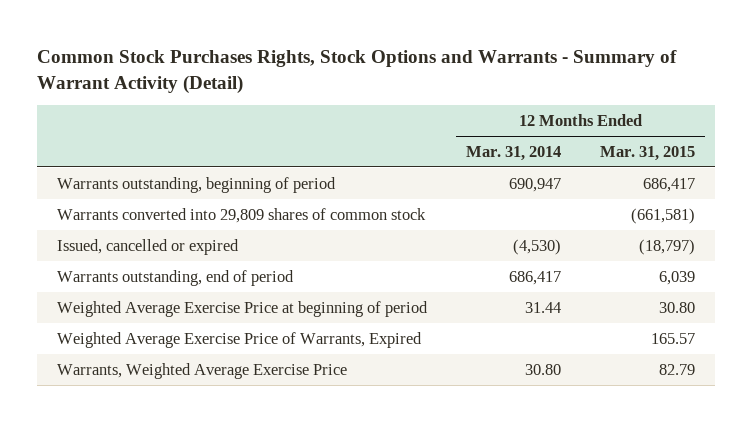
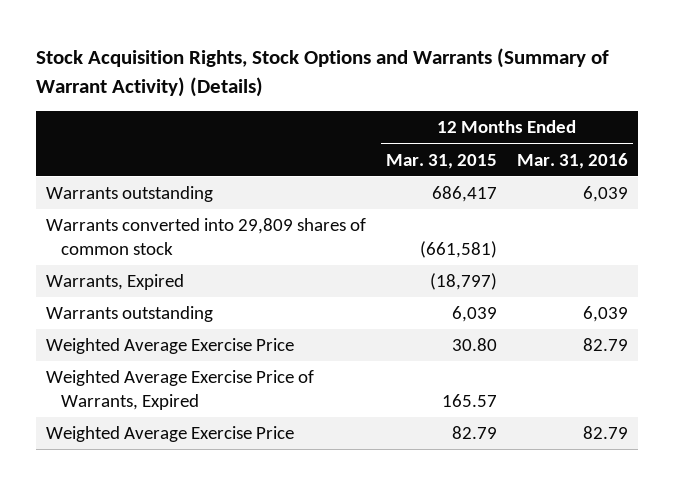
[37,49,678,94] Common Stock Purchases Rights, Stock Options and Warrants - Summary of Warrant Activity (Detail) -> [35,48,609,97] Stock Acquisition Rights, Stock Options and Warrants (Summary of Warrant Activity) (Details)
[465,145,561,161] Mar. 31, 2014 -> none
none -> [517,152,629,169] Mar. 31, 2016
[56,176,336,193] Warrants outstanding, beginning of period -> [45,186,213,203] Warrants outstanding
[56,238,239,255] Issued, cancelled or expired -> [45,274,184,291] Warrants, Expired
[56,269,294,286] Warrants outstanding, end of period -> [45,306,213,323] Warrants outstanding
[56,300,428,317] Weighted Average Exercise Price at beginning of period -> [45,338,294,355] Weighted Average Exercise Price
[56,362,347,379] Warrants, Weighted Average Exercise Price -> [45,426,294,443] Weighted Average Exercise Price

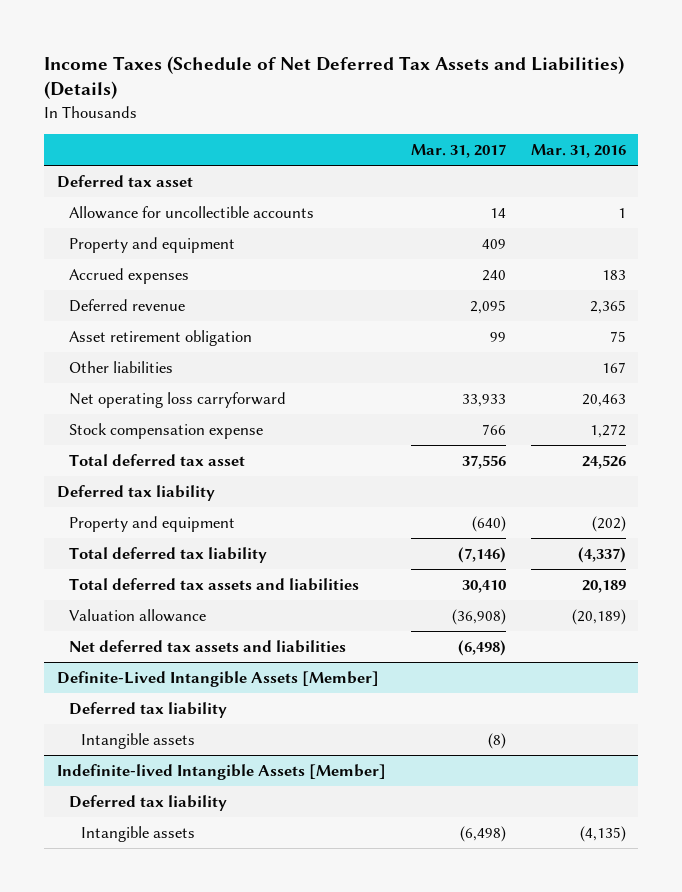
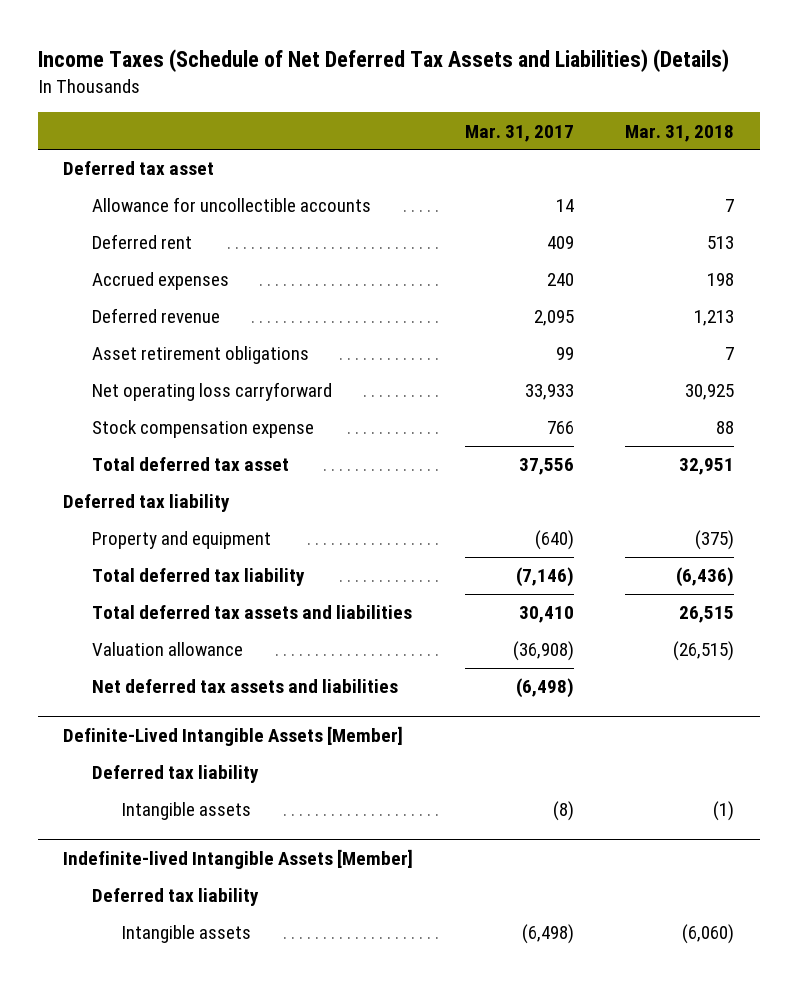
[530,144,626,159] Mar. 31, 2016 -> none
none -> [625,124,735,142] Mar. 31, 2018
[68,236,235,253] Property and equipment -> none
none -> [92,234,193,250] Deferred rent
[68,360,173,373] Other liabilities -> none
[68,329,252,346] Asset retirement obligation -> [92,346,310,365] Asset retirement obligations

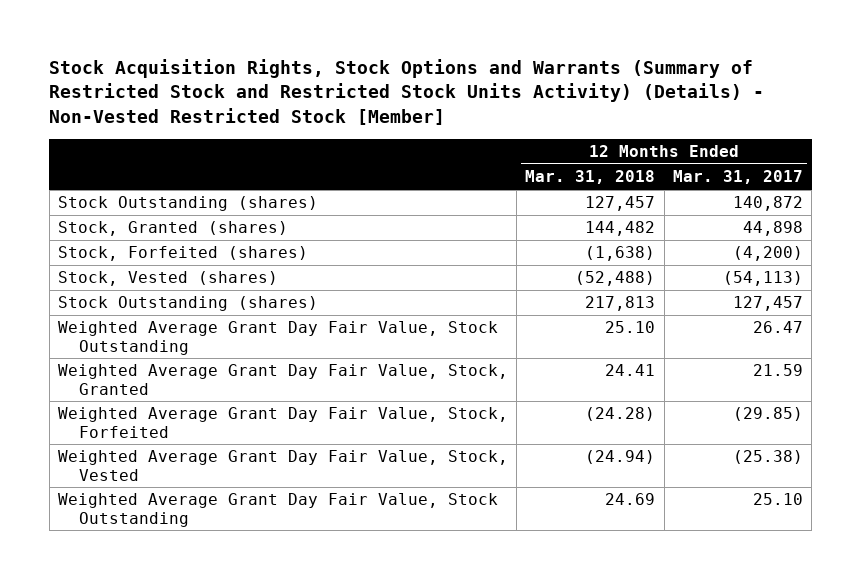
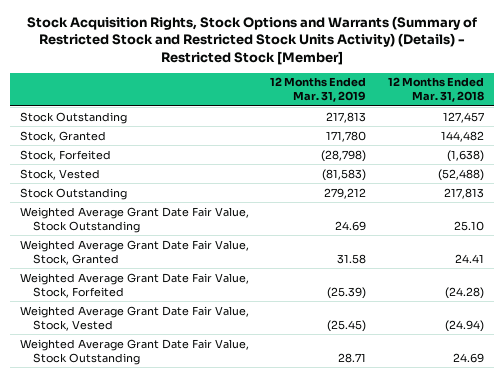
[49,58,765,126] Stock Acquisition Rights, Stock Options and Warrants (Summary of Restricted Stock and Restricted Stock Units Activity) (Details) - Non-Vested Restricted Stock [Member] -> [26,15,477,65] Stock Acquisition Rights, Stock Options and Warrants (Summary of Restricted Stock and Restricted Stock Units Activity) (Details) - Restricted Stock [Member]
[672,170,803,185] Mar. 31, 2017 -> none
none -> [270,77,367,103] 12 Months Ended Mar. 31, 2019
[57,196,318,212] Stock Outstanding (shares) -> [20,111,128,124] Stock Outstanding
[57,221,288,237] Stock, Granted (shares) -> [20,130,107,142] Stock, Granted
[57,246,308,262] Stock, Forfeited (shares) -> [20,149,112,161] Stock, Forfeited
[57,271,278,287] Stock, Vested (shares) -> [20,168,101,180] Stock, Vested
[57,296,318,312] Stock Outstanding (shares) -> [20,187,128,200] Stock Outstanding
[57,321,498,355] Weighted Average Grant Day Fair Value, Stock Outstanding -> [20,206,250,233] Weighted Average Grant Date Fair Value, Stock Outstanding
[57,364,508,395] Weighted Average Grant Day Fair Value, Stock, Granted -> [20,239,250,265] Weighted Average Grant Date Fair Value, Stock, Granted
[57,407,508,438] Weighted Average Grant Day Fair Value, Stock, Forfeited -> [20,272,250,298] Weighted Average Grant Date Fair Value, Stock, Forfeited
[57,450,508,481] Weighted Average Grant Day Fair Value, Stock, Vested -> [20,305,250,331] Weighted Average Grant Date Fair Value, Stock, Vested
[57,493,498,527] Weighted Average Grant Day Fair Value, Stock Outstanding -> [20,338,250,365] Weighted Average Grant Date Fair Value, Stock Outstanding

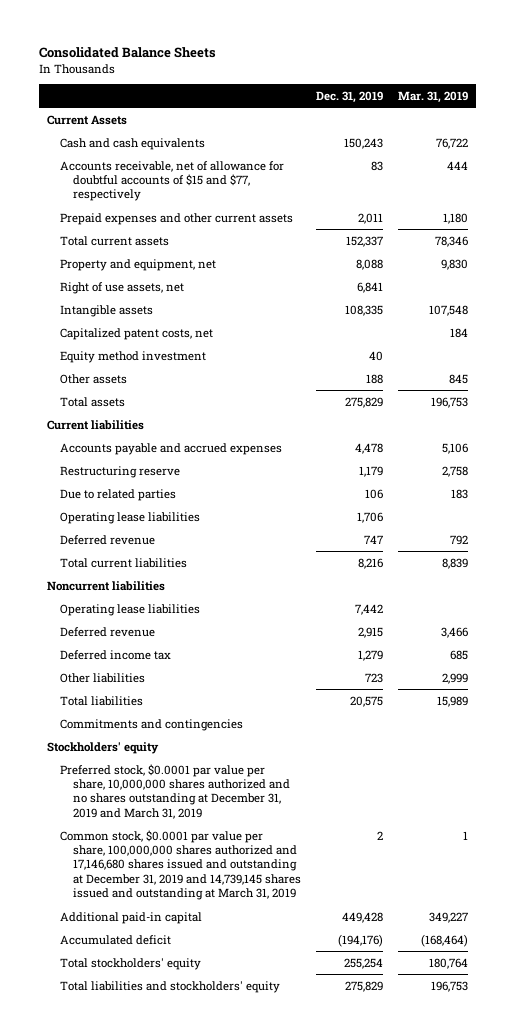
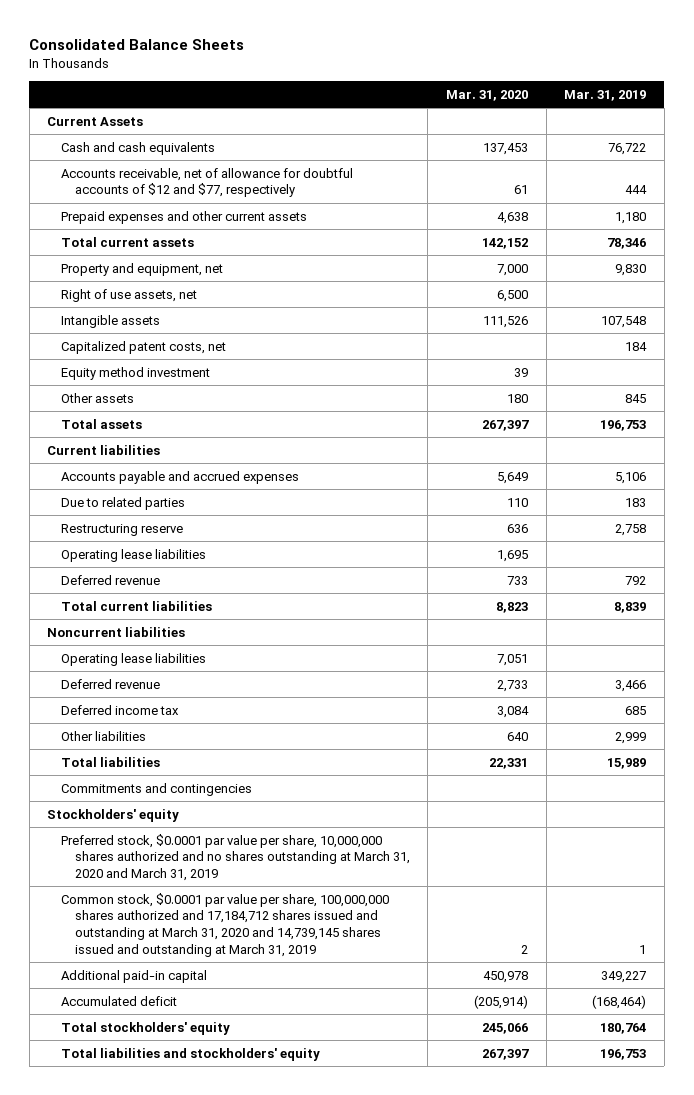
[316,90,384,103] Dec. 31, 2019 -> none
none -> [445,89,528,101] Mar. 31, 2020
[60,160,285,202] Accounts receivable, net of allowance for doubtful accounts of $15 and $77, respectively -> [61,167,354,198] Accounts receivable, net of allowance for doubtful accounts of $12 and $77, respectively
[60,465,181,478] Restructuring reserve -> [61,523,184,536] Restructuring reserve
[60,763,291,819] Preferred stock, $0.0001 par value per share, 10,000,000 shares authorized and no shares outstanding at December 31, 2019 and March 31, 2019 -> [61,833,410,881] Preferred stock, $0.0001 par value per share, 10,000,000 shares authorized and no shares outstanding at March 31, 2020 and March 31, 2019
[60,829,302,901] Common stock, $0.0001 par value per share, 100,000,000 shares authorized and 17,146,680 shares issued and outstanding at December 31, 2019 and 14,739,145 shares issued and outstanding at March 31, 2019 -> [61,892,390,957] Common stock, $0.0001 par value per share, 100,000,000 shares authorized and 17,184,712 shares issued and outstanding at March 31, 2020 and 14,739,145 shares issued and outstanding at March 31, 2019

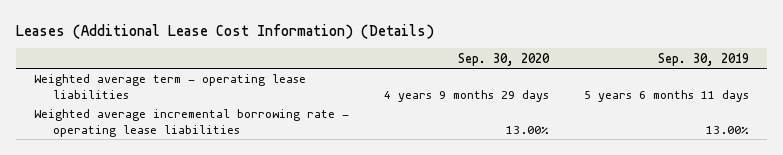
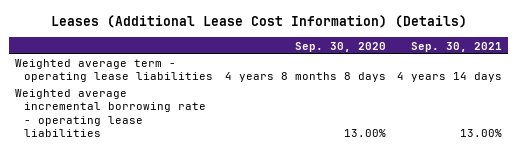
[658,52,750,66] Sep. 30, 2019 -> none
none -> [411,41,503,52] Sep. 30, 2021
[384,89,550,102] 4 years 9 months 29 days -> [224,72,386,83] 4 years 8 months 8 days

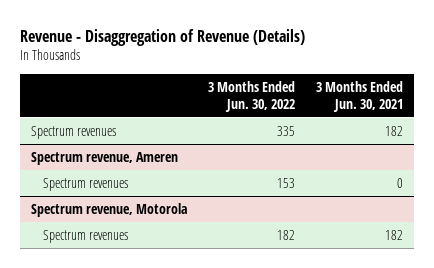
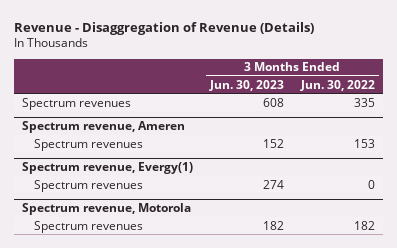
[316,81,404,112] 3 Months Ended Jun. 30, 2021 -> none
none -> [209,79,285,91] Jun. 30, 2023
none -> [22,162,194,175] Spectrum revenue, Evergy(1)
none -> [34,179,144,192] Spectrum revenues

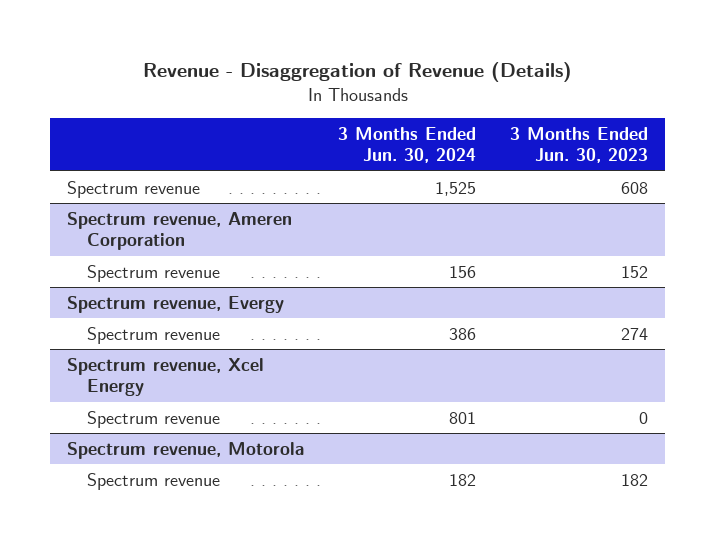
[299,79,375,91] Jun. 30, 2022 -> none
none -> [338,126,477,164] 3 Months Ended Jun. 30, 2024
[22,97,132,110] Spectrum revenues -> [67,180,201,198] Spectrum revenue
[22,121,186,134] Spectrum revenue, Ameren -> [67,211,293,251] Spectrum revenue, Ameren Corporation
[34,138,144,151] Spectrum revenues -> [87,264,221,282] Spectrum revenue
[22,162,194,175] Spectrum revenue, Evergy(1) -> [67,295,285,313] Spectrum revenue, Evergy
[34,179,144,192] Spectrum revenues -> [87,326,221,344] Spectrum revenue
none -> [67,356,265,397] Spectrum revenue, Xcel Energy
none -> [87,410,221,428] Spectrum revenue
[34,220,144,233] Spectrum revenues -> [87,472,221,490] Spectrum revenue

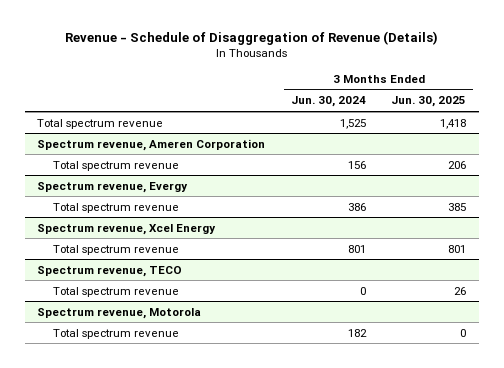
[142,62,572,83] Revenue - Disaggregation of Revenue (Details) -> [64,31,438,46] Revenue - Schedule of Disaggregation of Revenue (Details)
[510,126,649,164] 3 Months Ended Jun. 30, 2023 -> none
none -> [391,96,467,108] Jun. 30, 2025
[67,180,201,198] Spectrum revenue -> [37,118,164,129] Total spectrum revenue
[87,264,221,282] Spectrum revenue -> [52,160,179,171] Total spectrum revenue
[87,326,221,344] Spectrum revenue -> [52,202,179,213] Total spectrum revenue
[87,410,221,428] Spectrum revenue -> [52,244,179,255] Total spectrum revenue
none -> [37,265,183,277] Spectrum revenue, TECO
none -> [52,286,179,297] Total spectrum revenue
[87,472,221,490] Spectrum revenue -> [52,328,179,339] Total spectrum revenue

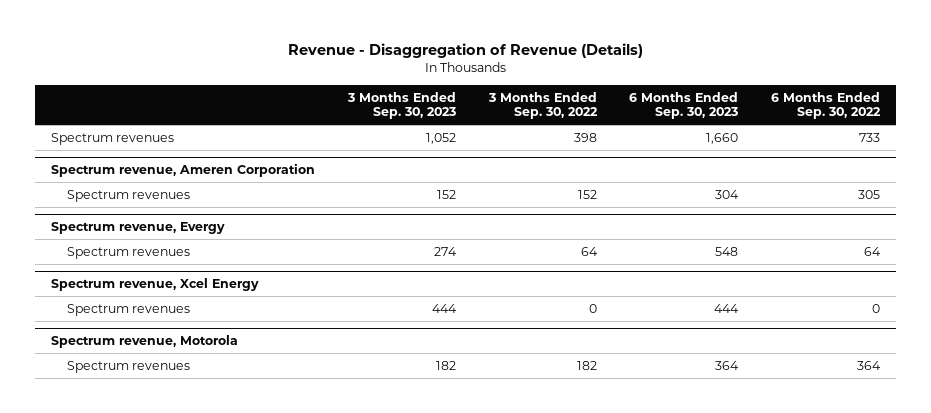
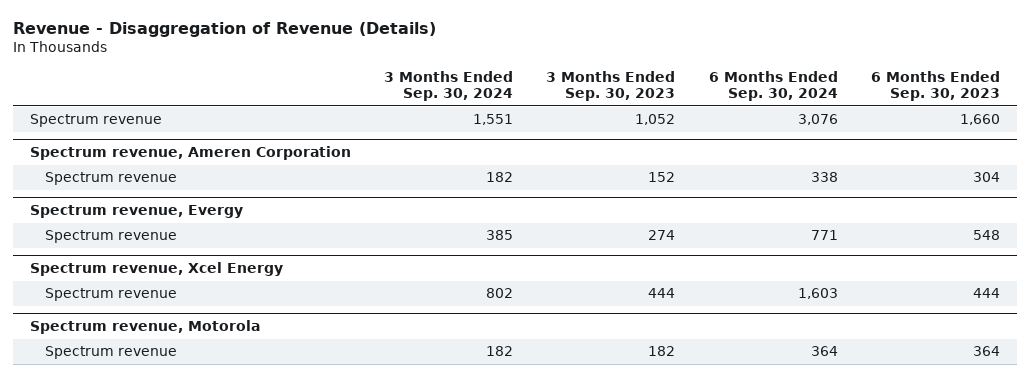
[487,91,598,120] 3 Months Ended Sep. 30, 2022 -> none
[770,91,881,120] 6 Months Ended Sep. 30, 2022 -> none
none -> [383,71,513,101] 3 Months Ended Sep. 30, 2024
none -> [708,71,838,101] 6 Months Ended Sep. 30, 2024
[51,132,175,145] Spectrum revenues -> [29,114,162,128] Spectrum revenue
[67,189,191,202] Spectrum revenues -> [44,172,177,186] Spectrum revenue
[67,246,191,259] Spectrum revenues -> [44,230,177,244] Spectrum revenue
[67,303,191,316] Spectrum revenues -> [44,288,177,302] Spectrum revenue
[67,360,191,373] Spectrum revenues -> [44,346,177,360] Spectrum revenue

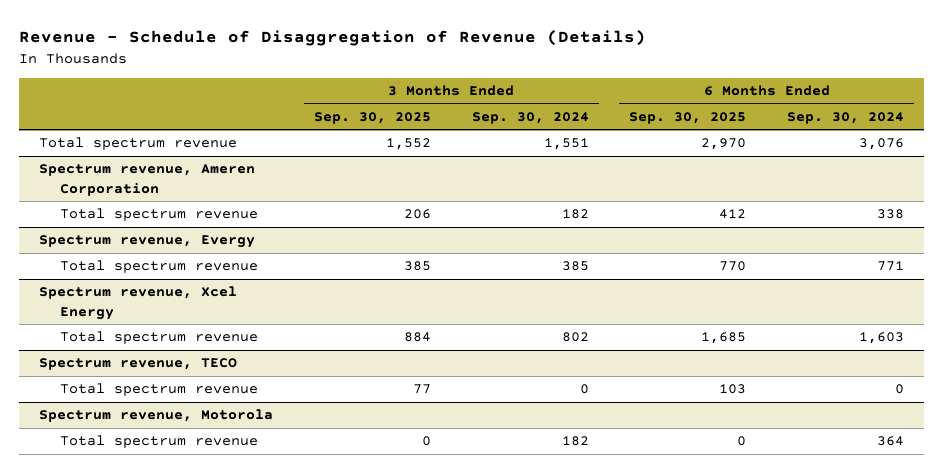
[12,21,436,37] Revenue - Disaggregation of Revenue (Details) -> [18,30,646,47] Revenue - Schedule of Disaggregation of Revenue (Details)
[546,71,676,101] 3 Months Ended Sep. 30, 2023 -> none
[871,71,1001,101] 6 Months Ended Sep. 30, 2023 -> none
none -> [313,111,431,124] Sep. 30, 2025
none -> [629,111,747,124] Sep. 30, 2025
[29,114,162,128] Spectrum revenue -> [39,137,238,151] Total spectrum revenue
[44,172,177,186] Spectrum revenue -> [59,208,258,222] Total spectrum revenue
[44,230,177,244] Spectrum revenue -> [59,260,258,274] Total spectrum revenue
[44,288,177,302] Spectrum revenue -> [59,331,258,345] Total spectrum revenue
none -> [39,358,238,371] Spectrum revenue, TECO
none -> [59,383,258,397] Total spectrum revenue
[44,346,177,360] Spectrum revenue -> [59,435,258,449] Total spectrum revenue

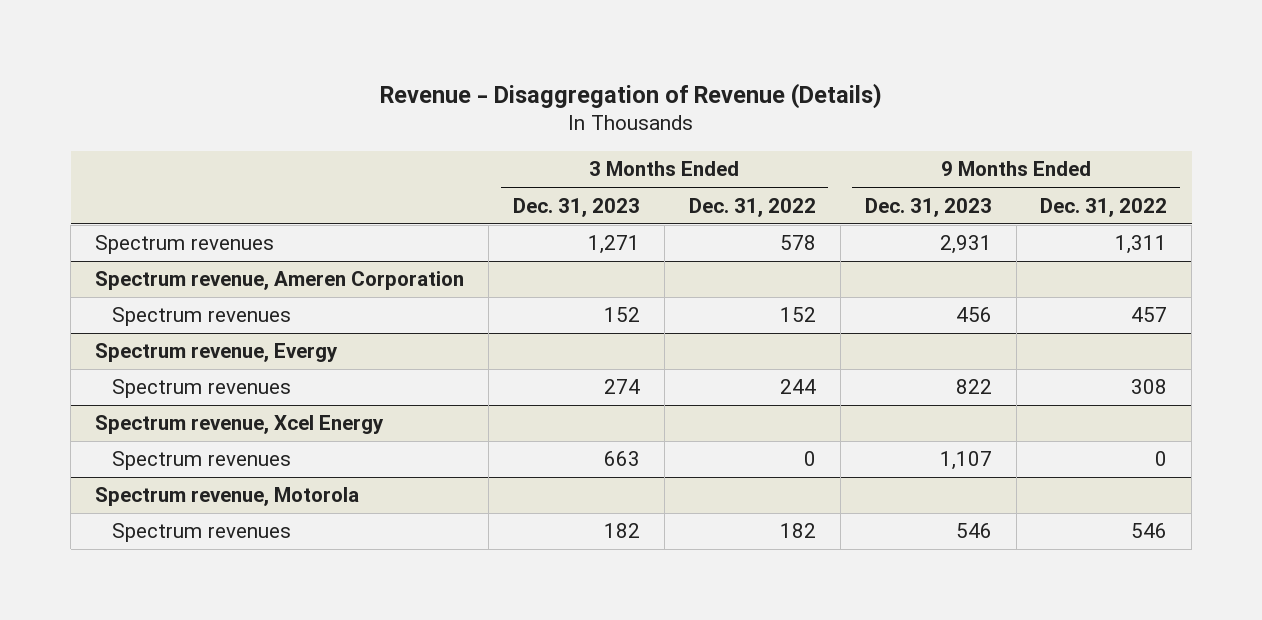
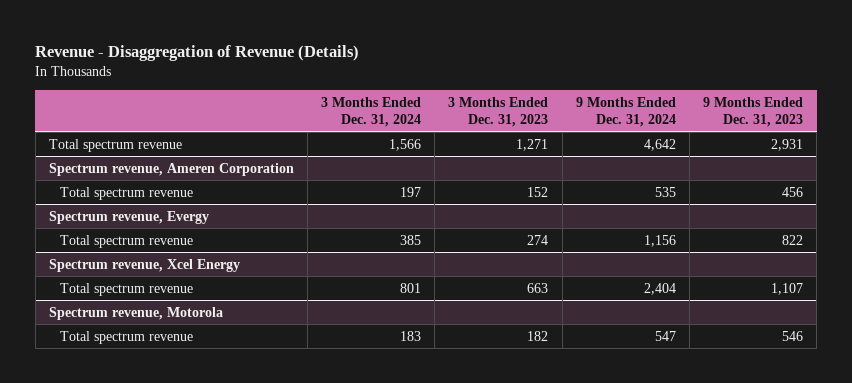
[688,197,816,217] Dec. 31, 2022 -> none
[1040,197,1168,217] Dec. 31, 2022 -> none
none -> [321,97,422,127] 3 Months Ended Dec. 31, 2024
none -> [575,97,676,127] 9 Months Ended Dec. 31, 2024
[94,235,274,255] Spectrum revenues -> [48,138,182,152] Total spectrum revenue
[112,307,292,327] Spectrum revenues -> [59,186,193,200] Total spectrum revenue
[112,379,292,399] Spectrum revenues -> [59,234,193,248] Total spectrum revenue
[112,451,292,471] Spectrum revenues -> [59,282,193,296] Total spectrum revenue
[112,523,292,543] Spectrum revenues -> [59,330,193,344] Total spectrum revenue

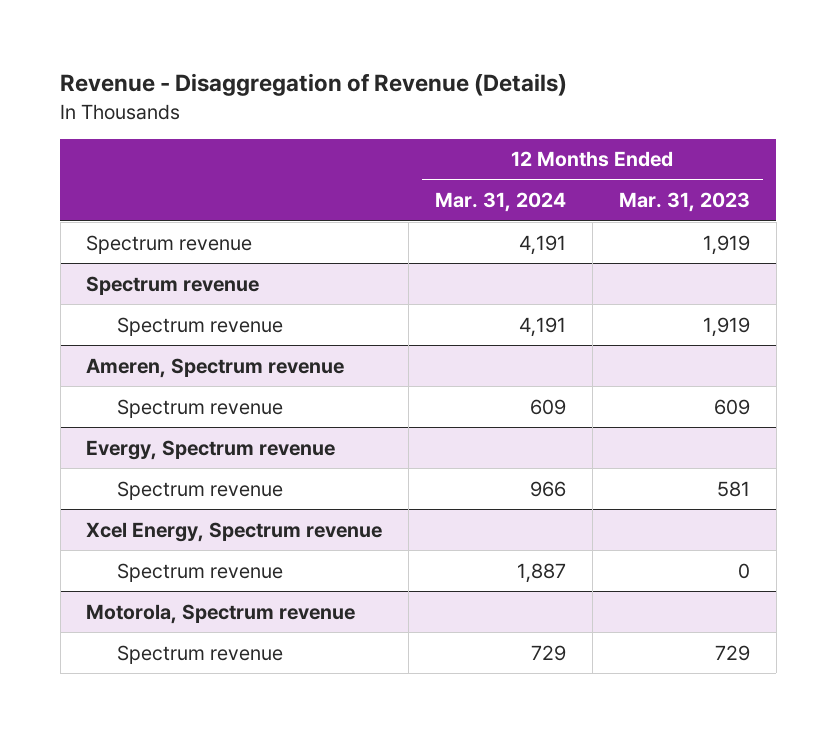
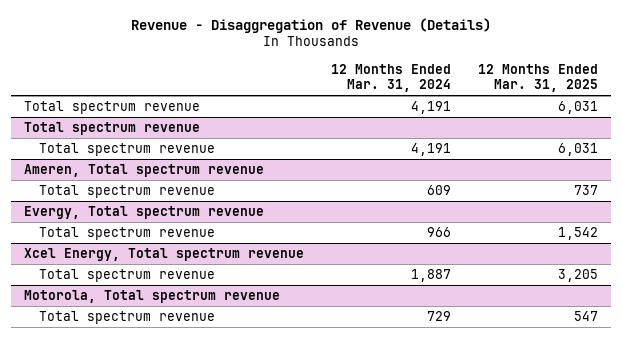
[618,192,750,213] Mar. 31, 2023 -> none
none -> [477,63,598,93] 12 Months Ended Mar. 31, 2025
[86,234,253,254] Spectrum revenue -> [24,100,201,114] Total spectrum revenue
[86,275,260,295] Spectrum revenue -> [24,121,201,135] Total spectrum revenue
[116,316,283,336] Spectrum revenue -> [39,142,216,156] Total spectrum revenue
[86,357,345,378] Ameren, Spectrum revenue -> [24,163,265,177] Ameren, Total spectrum revenue
[116,398,283,418] Spectrum revenue -> [39,184,216,198] Total spectrum revenue
[86,439,336,460] Evergy, Spectrum revenue -> [24,205,265,219] Evergy, Total spectrum revenue
[116,480,283,500] Spectrum revenue -> [39,226,216,240] Total spectrum revenue
[86,521,383,542] Xcel Energy, Spectrum revenue -> [24,247,305,261] Xcel Energy, Total spectrum revenue
[116,562,283,582] Spectrum revenue -> [39,268,216,282] Total spectrum revenue
[86,603,356,624] Motorola, Spectrum revenue -> [24,289,281,303] Motorola, Total spectrum revenue
[116,644,283,664] Spectrum revenue -> [39,310,216,324] Total spectrum revenue

